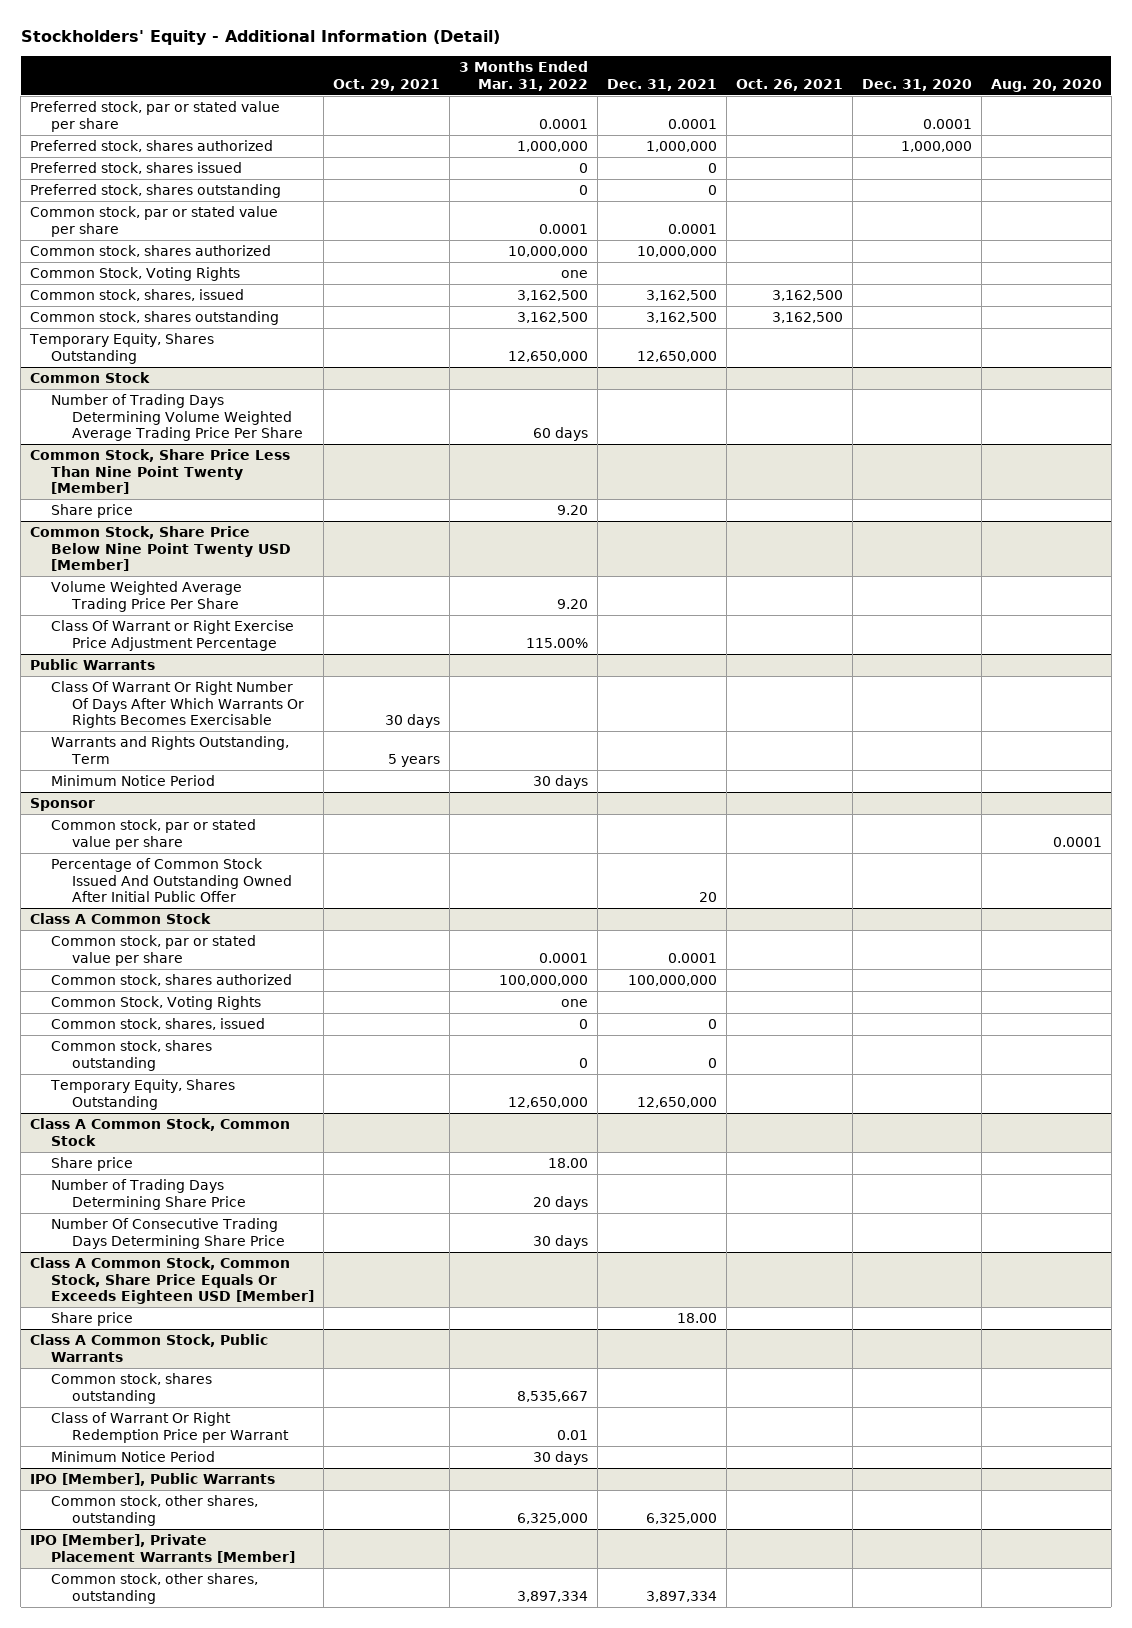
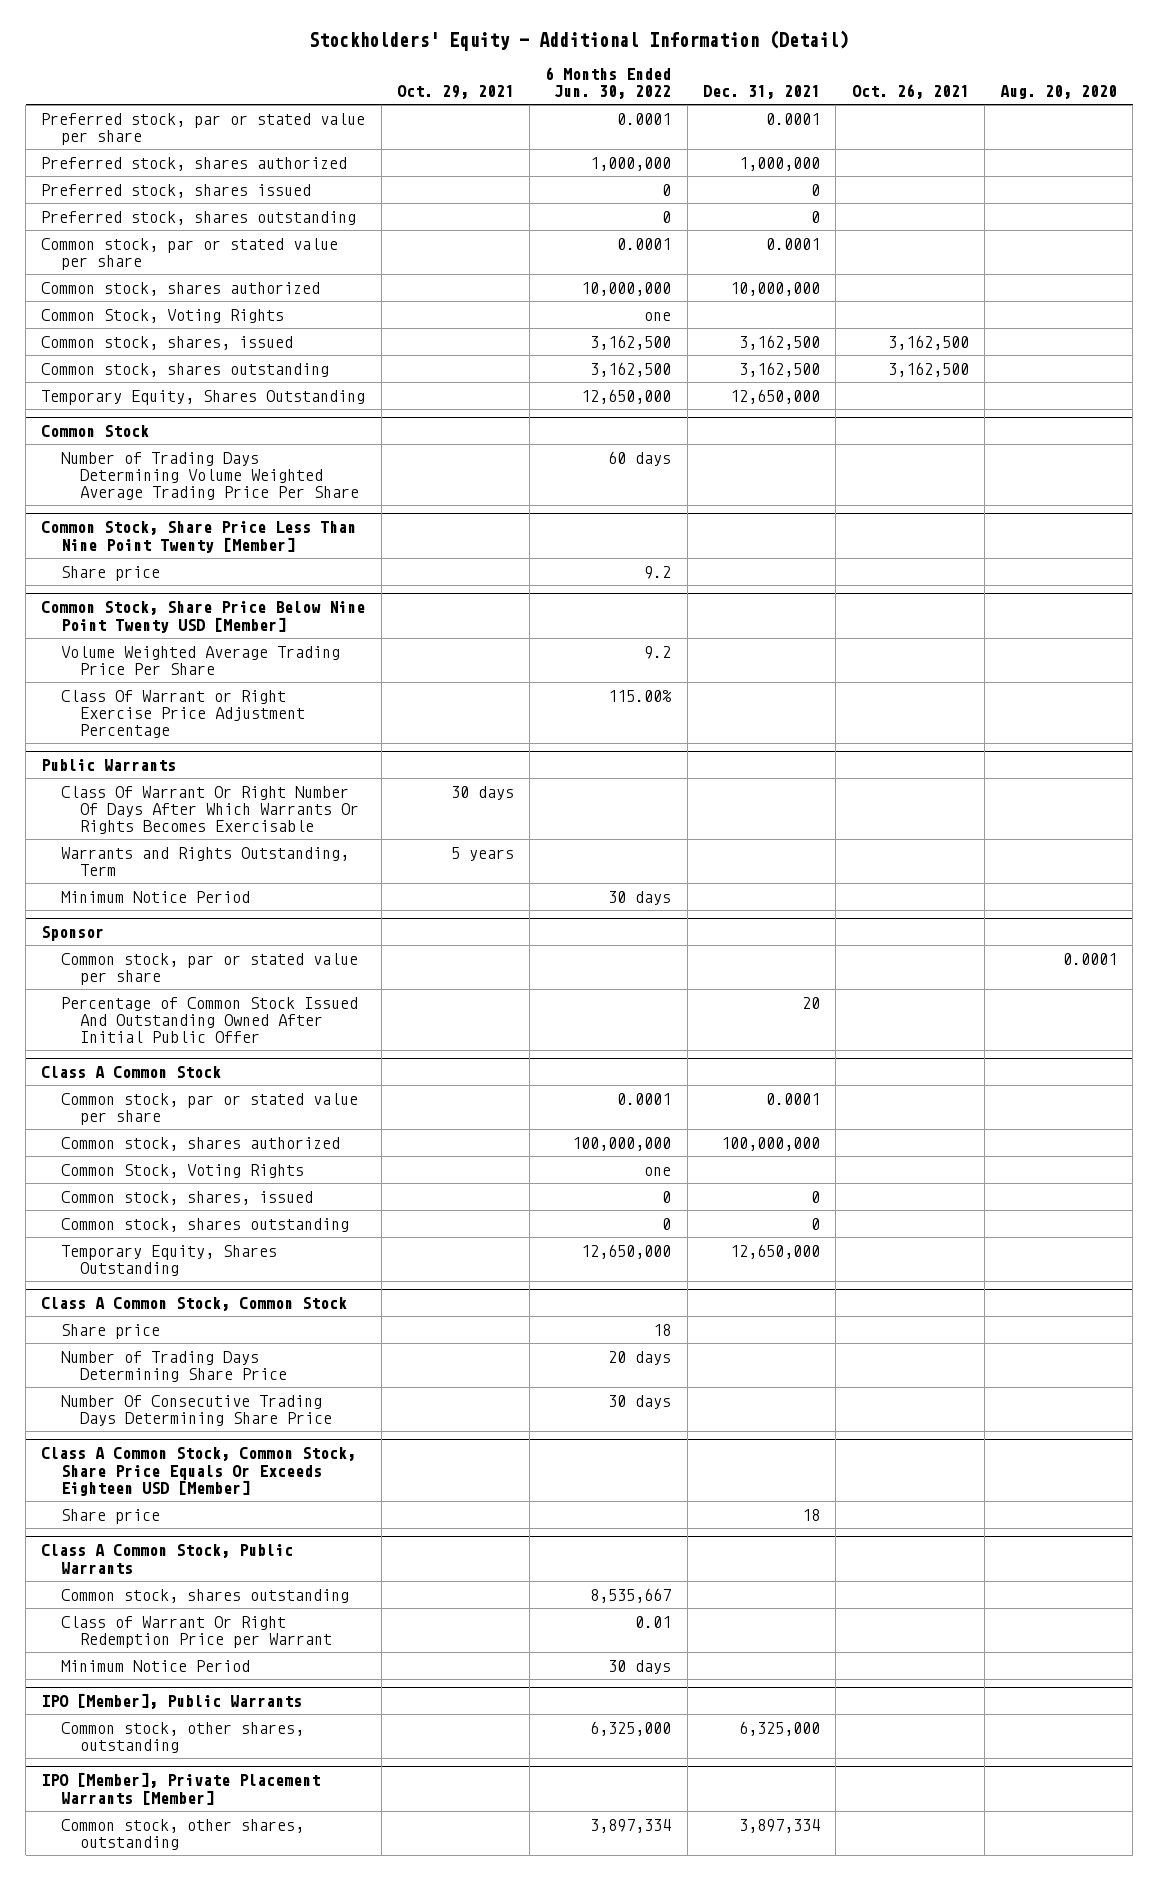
[459,61,589,91] 3 Months Ended Mar. 31, 2022 -> none
[861,78,972,91] Dec. 31, 2020 -> none
none -> [545,66,672,100] 6 Months Ended Jun. 30, 2022
[676,1313,717,1324] 18.00 -> [801,1508,820,1521] 18

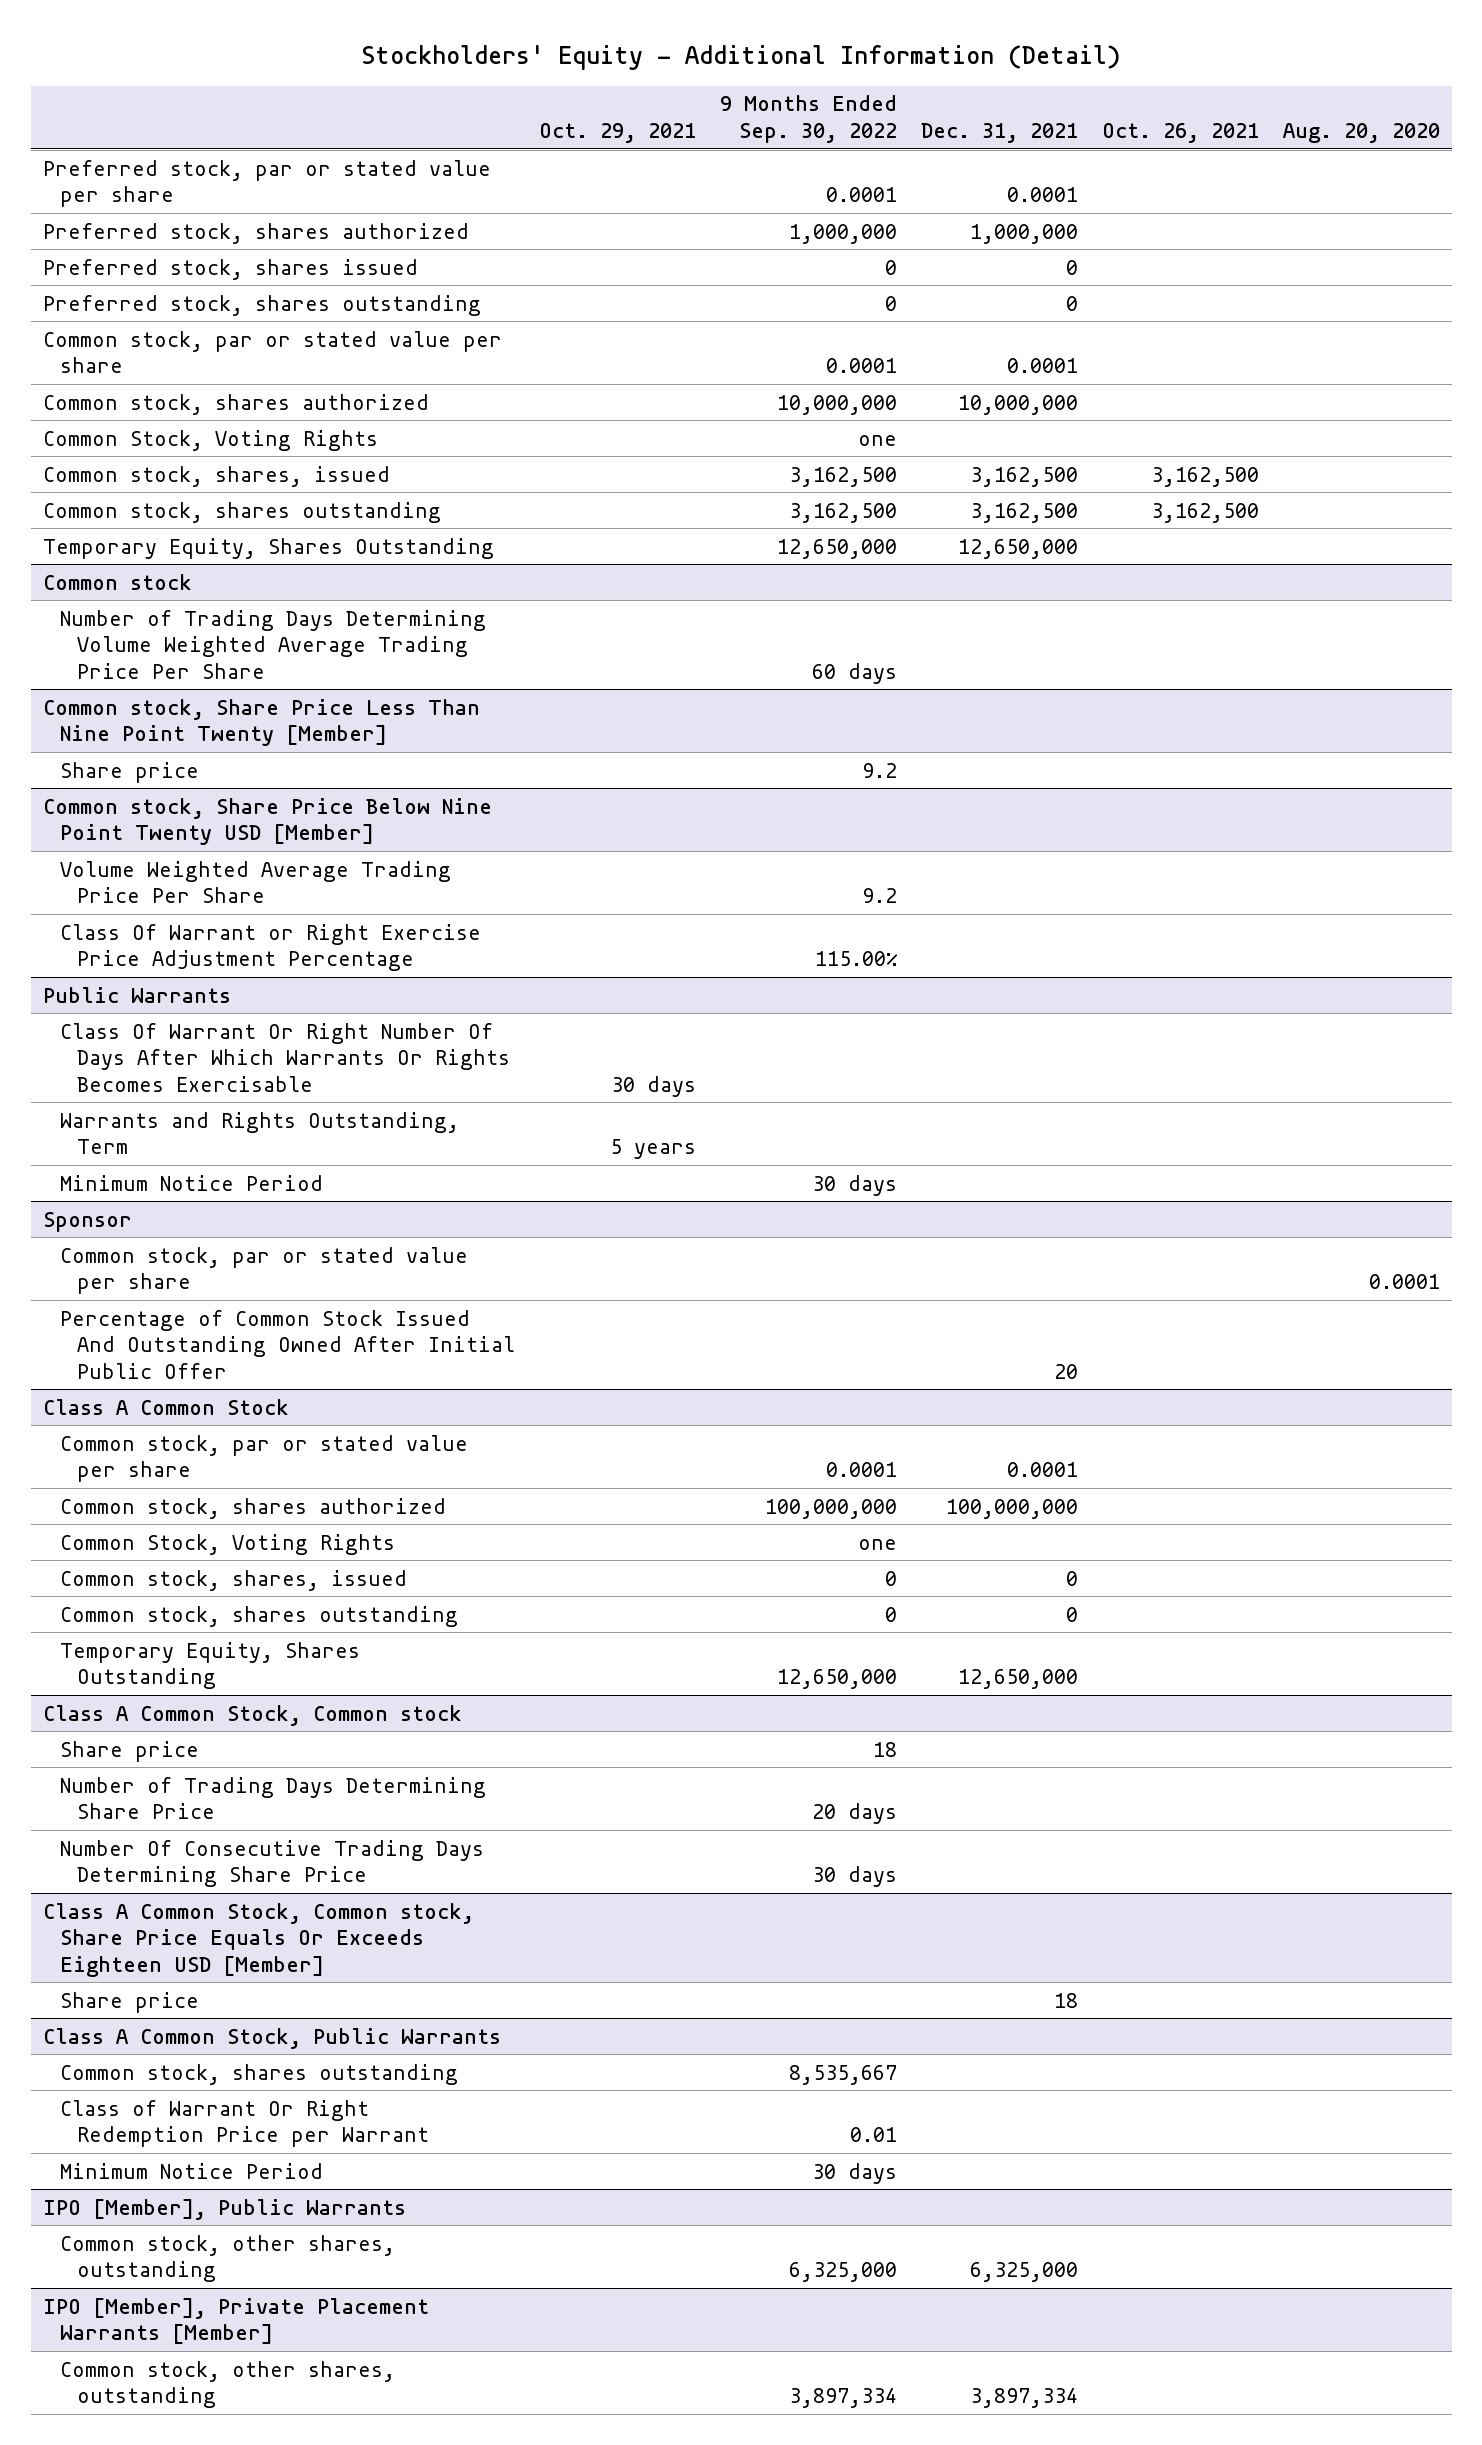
[545,66,672,100] 6 Months Ended Jun. 30, 2022 -> none
none -> [719,95,897,143] 9 Months Ended Sep. 30, 2022
[41,425,150,438] Common Stock -> [42,573,192,590] Common stock
[41,521,357,553] Common Stock, Share Price Less Than Nine Point Twenty [Member] -> [42,698,480,747] Common stock, Share Price Less Than Nine Point Twenty [Member]
[41,601,366,633] Common Stock, Share Price Below Nine Point Twenty USD [Member] -> [42,797,492,846] Common stock, Share Price Below Nine Point Twenty USD [Member]
[41,1297,348,1312] Class A Common Stock, Common Stock -> [42,1704,462,1726] Class A Common Stock, Common stock
[41,1447,357,1497] Class A Common Stock, Common Stock, Share Price Equals Or Exceeds Eighteen USD [Member] -> [42,1902,474,1977] Class A Common Stock, Common stock, Share Price Equals Or Exceeds Eighteen USD [Member]

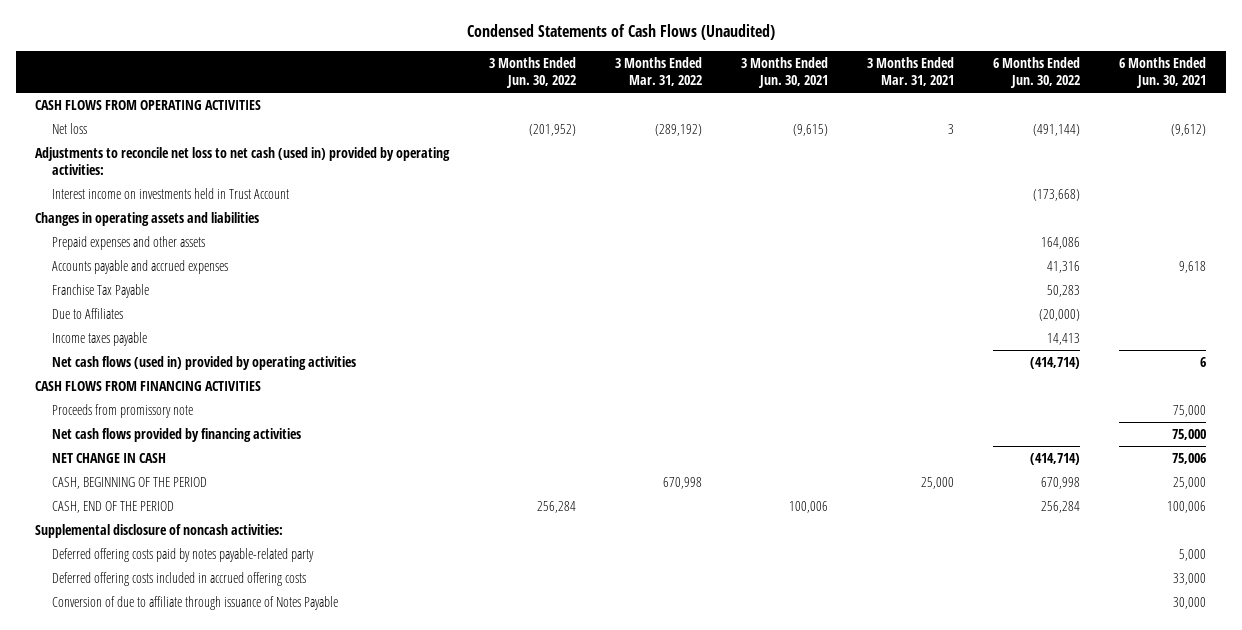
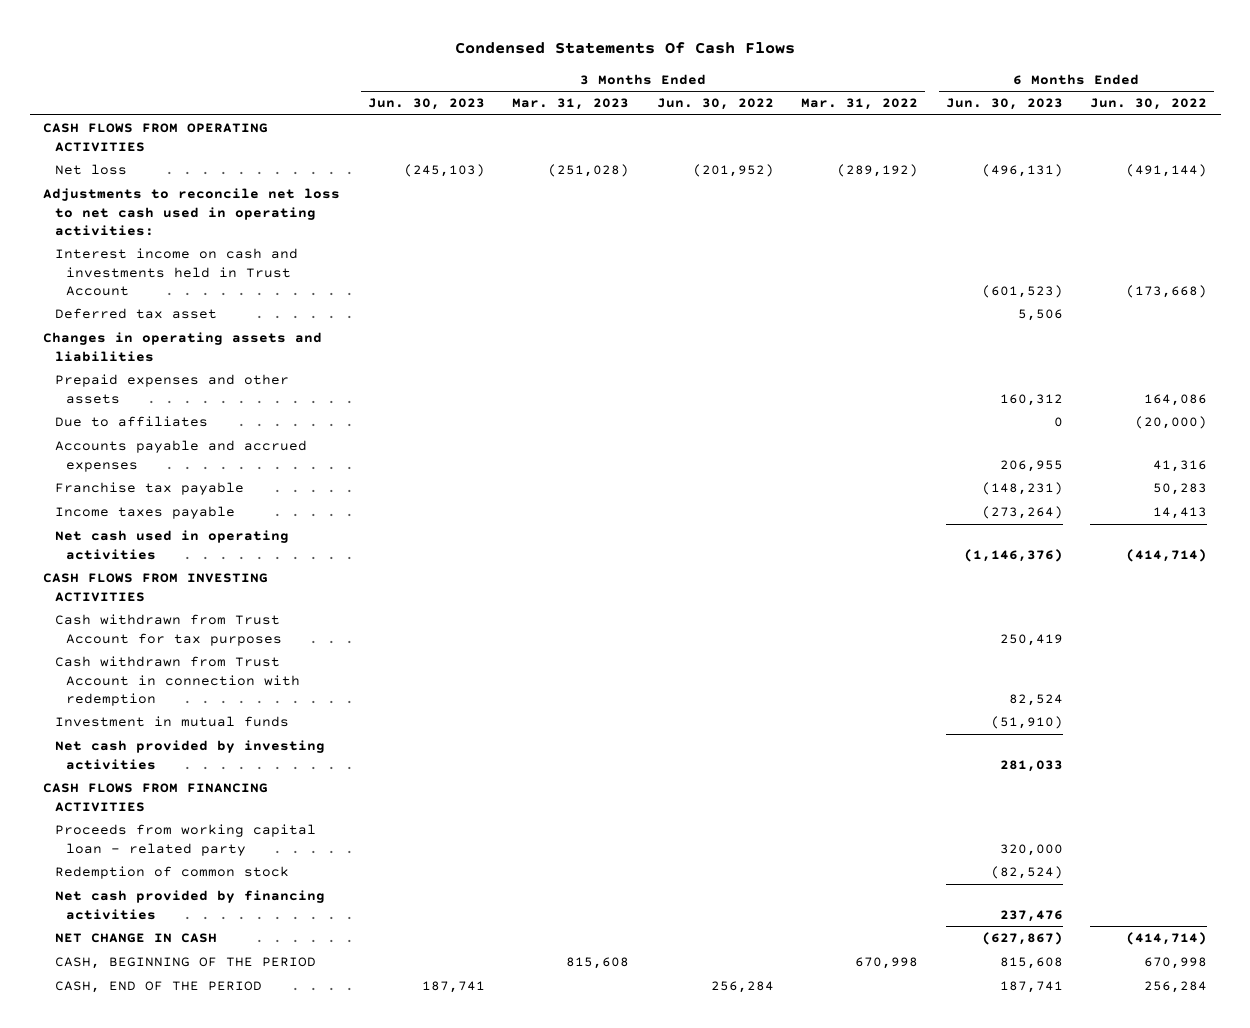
[466,24,775,41] Condensed Statements of Cash Flows (Unaudited) -> [455,41,796,54] Condensed Statements Of Cash Flows
[740,57,828,89] 3 Months Ended Jun. 30, 2021 -> none
[867,57,955,87] 3 Months Ended Mar. 31, 2021 -> none
[1119,57,1207,89] 6 Months Ended Jun. 30, 2021 -> none
none -> [367,98,485,111] Jun. 30, 2023
none -> [512,98,630,111] Mar. 31, 2023
none -> [945,98,1063,111] Jun. 30, 2023
[35,146,451,175] Adjustments to reconcile net loss to net cash (used in) provided by operating activities: -> [43,188,341,236] Adjustments to reconcile net loss to net cash used in operating activities:
[52,187,290,199] Interest income on investments held in Trust Account -> [54,248,298,296] Interest income on cash and investments held in Trust Account
none -> [54,308,217,320] Deferred tax asset
none -> [54,416,208,428] Due to affiliates
[52,307,124,319] Due to Affiliates -> none
[52,283,150,298] Franchise Tax Payable -> [54,482,244,496] Franchise tax payable
[52,355,357,370] Net cash flows (used in) provided by operating activities -> [54,530,289,560] Net cash used in operating activities
none -> [43,573,269,602] CASH FLOWS FROM INVESTING ACTIVITIES
none -> [54,614,282,646] Cash withdrawn from Trust Account for tax purposes
none -> [54,656,300,706] Cash withdrawn from Trust Account in connection with redemption
none -> [54,716,289,728] Investment in mutual funds
none -> [54,740,325,770] Net cash provided by investing activities
[52,403,194,418] Proceeds from promissory note -> [54,824,316,856] Proceeds from working capital loan - related party
none -> [54,866,289,880] Redemption of common stock
[52,427,302,442] Net cash flows provided by financing activities -> [54,890,325,920] Net cash provided by financing activities
[35,523,284,538] Supplemental disclosure of noncash activities: -> none
[52,547,315,562] Deferred offering costs paid by notes payable-related party -> none
[52,571,307,586] Deferred offering costs included in accrued offering costs -> none
[52,595,339,610] Conversion of due to affiliate through issuance of Notes Payable -> none

